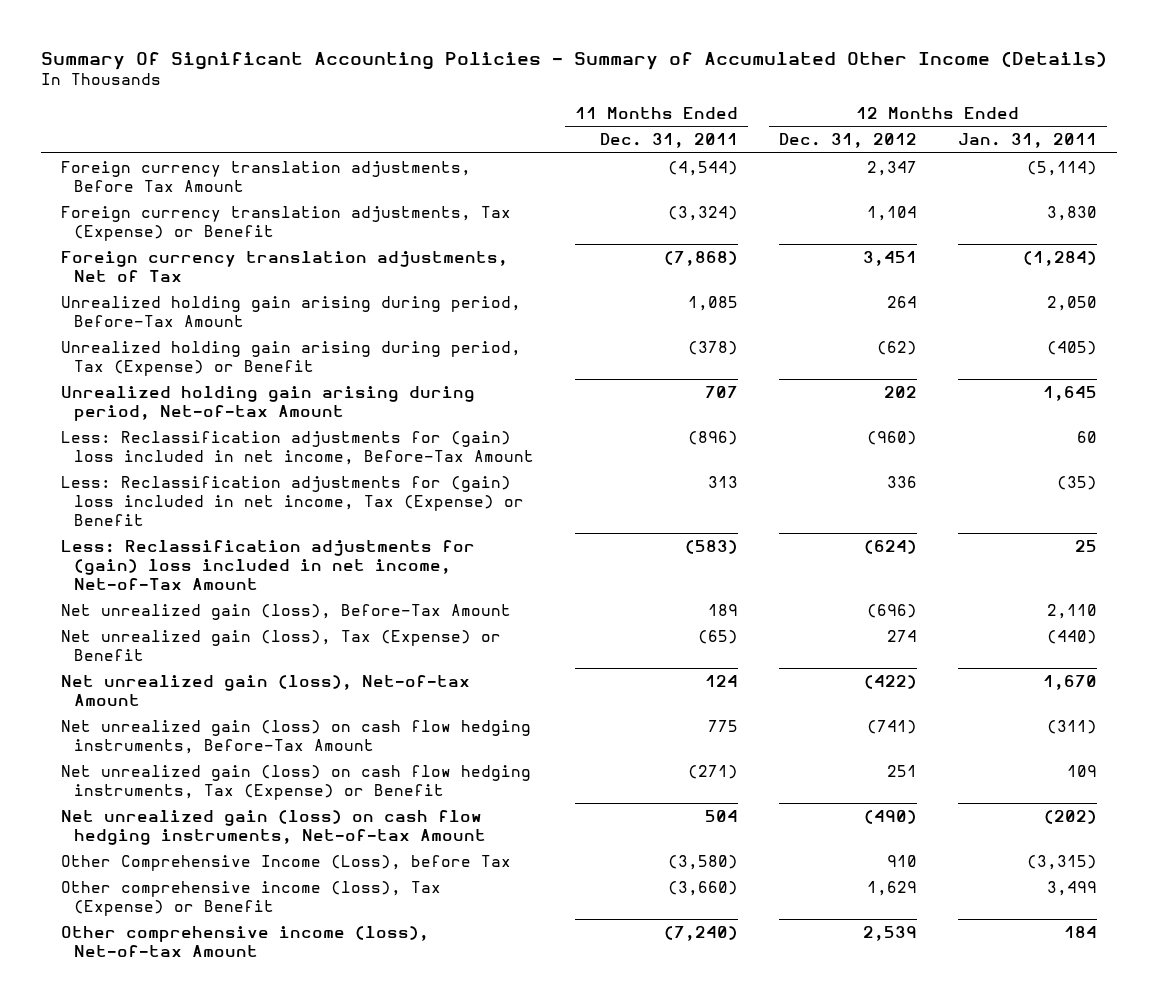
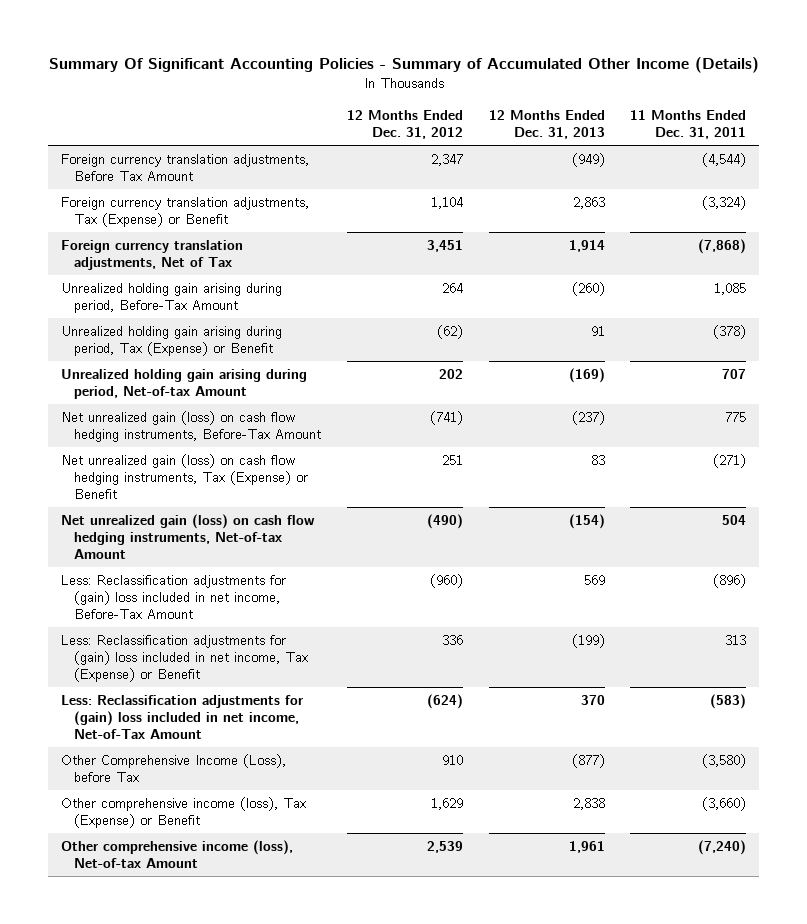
[957,133,1097,149] Jan. 31, 2011 -> none
none -> [488,110,605,140] 12 Months Ended Dec. 31, 2013
[61,603,512,620] Net unrealized gain (loss), Before-Tax Amount -> none
[61,629,502,661] Net unrealized gain (loss), Tax (Expense) or Benefit -> none
[61,674,471,706] Net unrealized gain (loss), Net-of-tax Amount -> none
[61,430,535,465] Less: Reclassification adjustments for (gain) loss included in net income, Before-Tax Amount -> [60,574,286,619] Less: Reclassification adjustments for (gain) loss included in net income, Before-Tax Amount
[61,475,525,527] Less: Reclassification adjustments for (gain) loss included in net income, Tax (Expense) or Benefit -> [60,634,309,682] Less: Reclassification adjustments for (gain) loss included in net income, Tax (Expense) or Benefit
[61,539,476,591] Less: Reclassification adjustments for (gain) loss included in net income, Net-of-Tax Amount -> [60,694,303,739] Less: Reclassification adjustments for (gain) loss included in net income, Net-of-Tax Amount

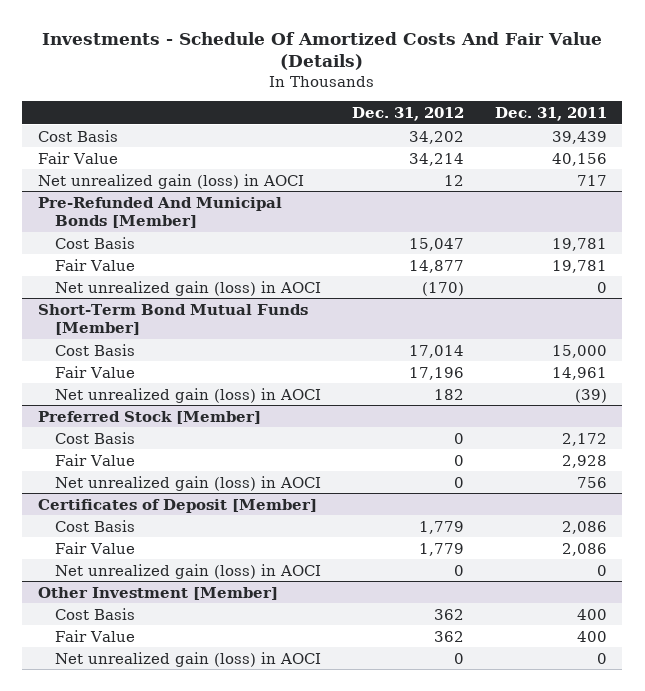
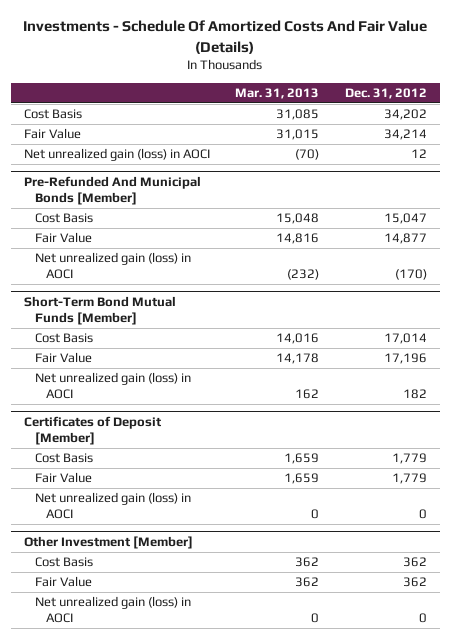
[495,106,608,121] Dec. 31, 2011 -> none
none -> [235,87,320,99] Mar. 31, 2013
[37,410,261,424] Preferred Stock [Member] -> none
[55,431,136,444] Cost Basis -> none
[55,453,136,466] Fair Value -> none
[55,475,322,491] Net unrealized gain (loss) in AOCI -> none

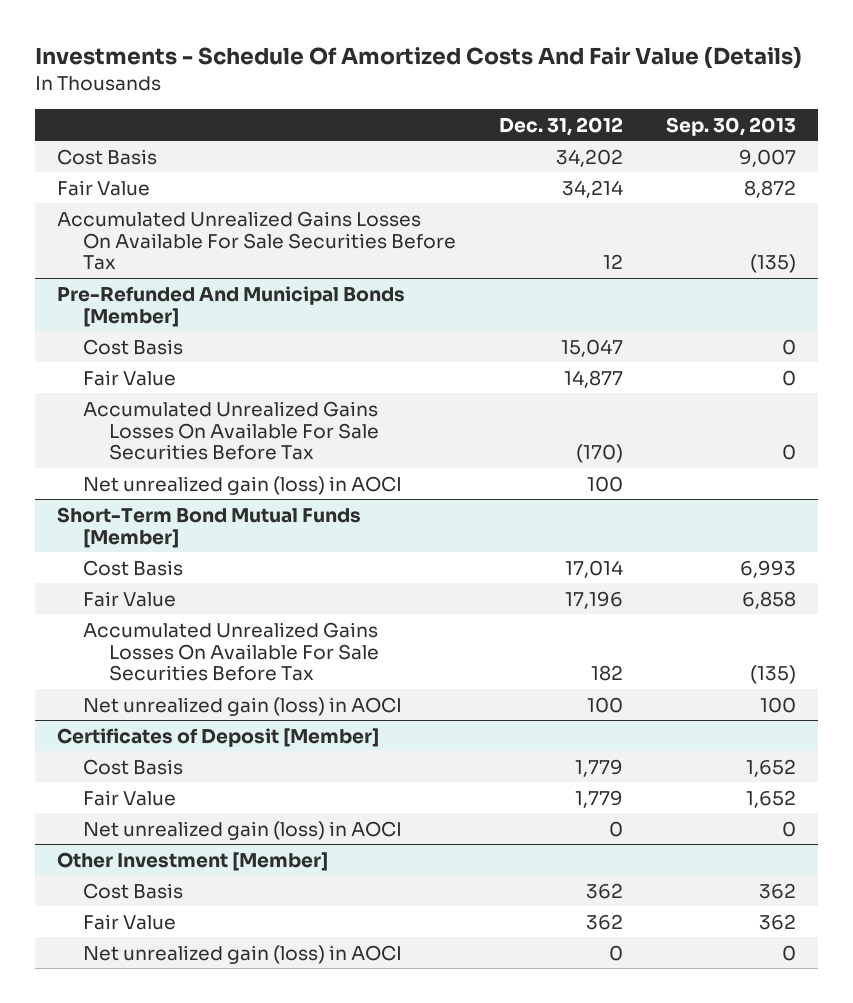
[235,87,320,99] Mar. 31, 2013 -> none
none -> [666,116,797,136] Sep. 30, 2013
[23,148,210,162] Net unrealized gain (loss) in AOCI -> [56,210,456,271] Accumulated Unrealized Gains Losses On Available For Sale Securities Before Tax
none -> [82,400,380,461] Accumulated Unrealized Gains Losses On Available For Sale Securities Before Tax
[394,269,427,281] (170) -> [587,475,624,492] 100
none -> [82,621,380,682] Accumulated Unrealized Gains Losses On Available For Sale Securities Before Tax
[402,389,427,400] 182 -> [587,696,624,713] 100

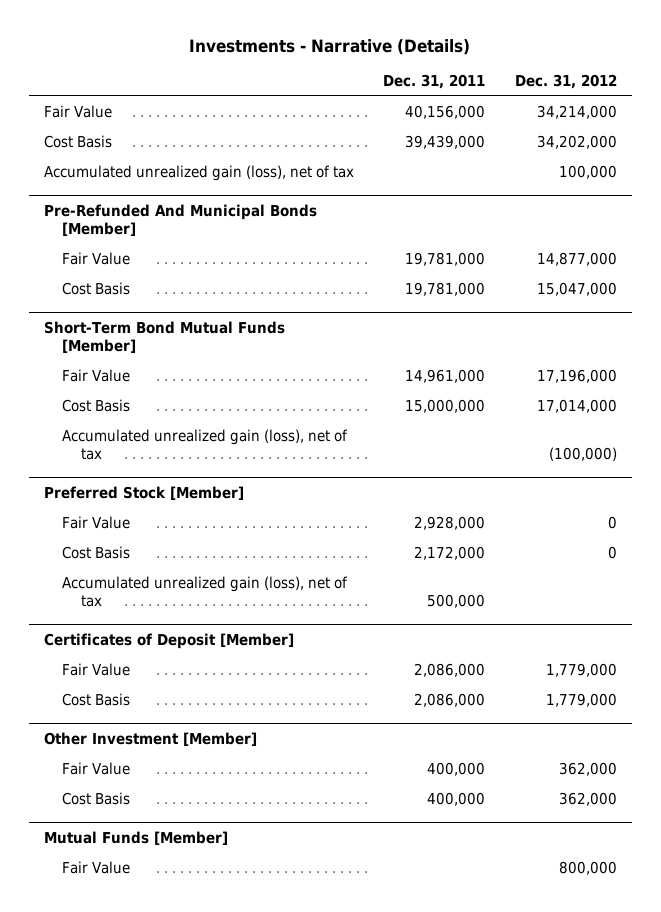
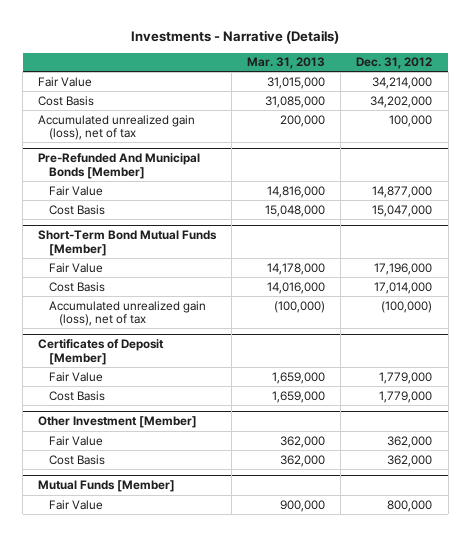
[383,74,486,90] Dec. 31, 2011 -> none
none -> [247,57,326,70] Mar. 31, 2013
[43,486,244,501] Preferred Stock [Member] -> none
[62,516,131,530] Fair Value -> none
[62,546,131,560] Cost Basis -> none
[62,576,349,608] Accumulated unrealized gain (loss), net of tax -> none

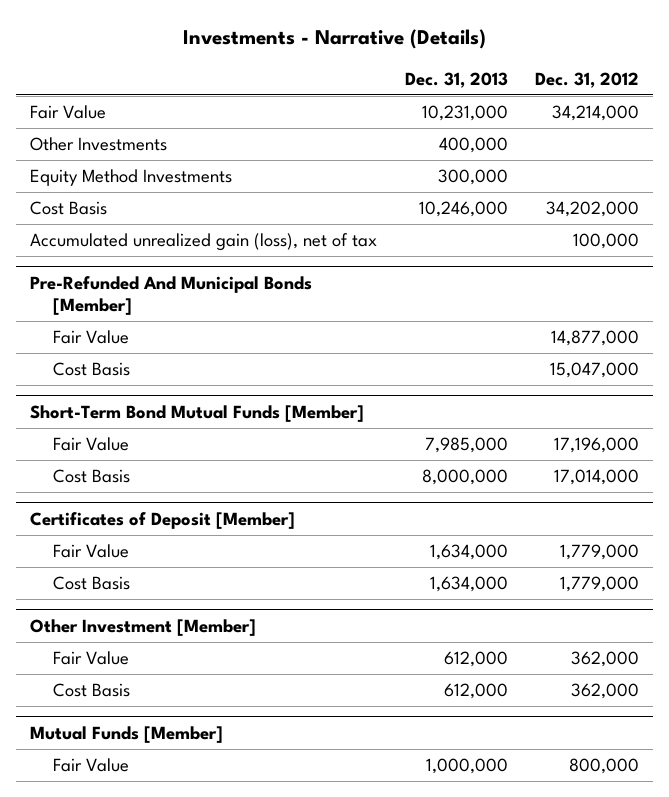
[247,57,326,70] Mar. 31, 2013 -> none
none -> [404,71,508,88] Dec. 31, 2013
none -> [29,137,167,152] Other Investments
none -> [29,169,232,187] Equity Method Investments
[48,300,206,327] Accumulated unrealized gain (loss), net of tax -> none

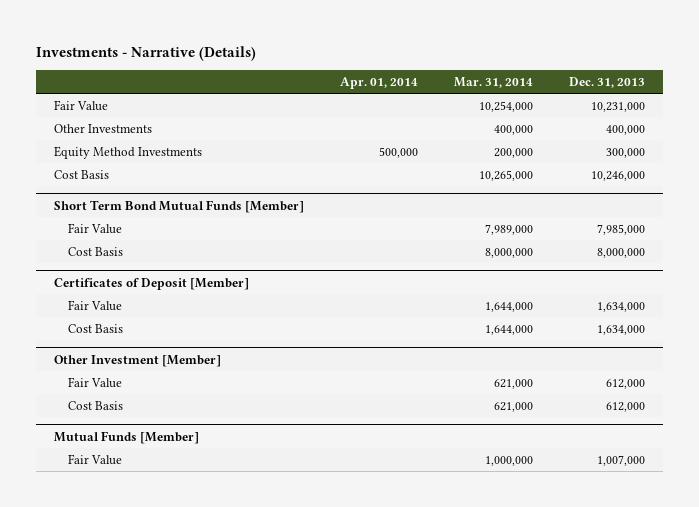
[535,71,640,88] Dec. 31, 2012 -> none
none -> [340,76,419,89] Apr. 01, 2014
none -> [453,76,533,88] Mar. 31, 2014
[29,233,377,252] Accumulated unrealized gain (loss), net of tax -> none
[29,275,312,315] Pre-Refunded And Municipal Bonds [Member] -> none
[53,330,130,345] Fair Value -> none
[53,362,131,377] Cost Basis -> none
[29,404,364,422] Short-Term Bond Mutual Funds [Member] -> [54,199,305,213] Short Term Bond Mutual Funds [Member]
[425,758,508,775] 1,000,000 -> [596,454,645,466] 1,007,000

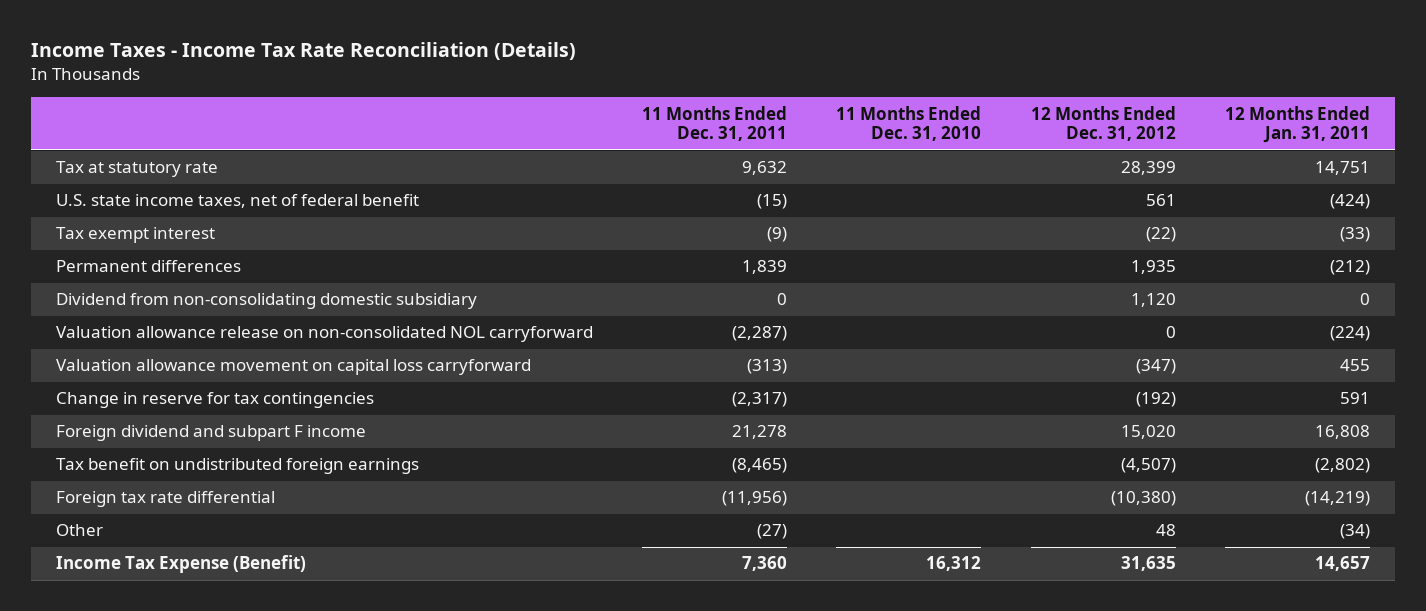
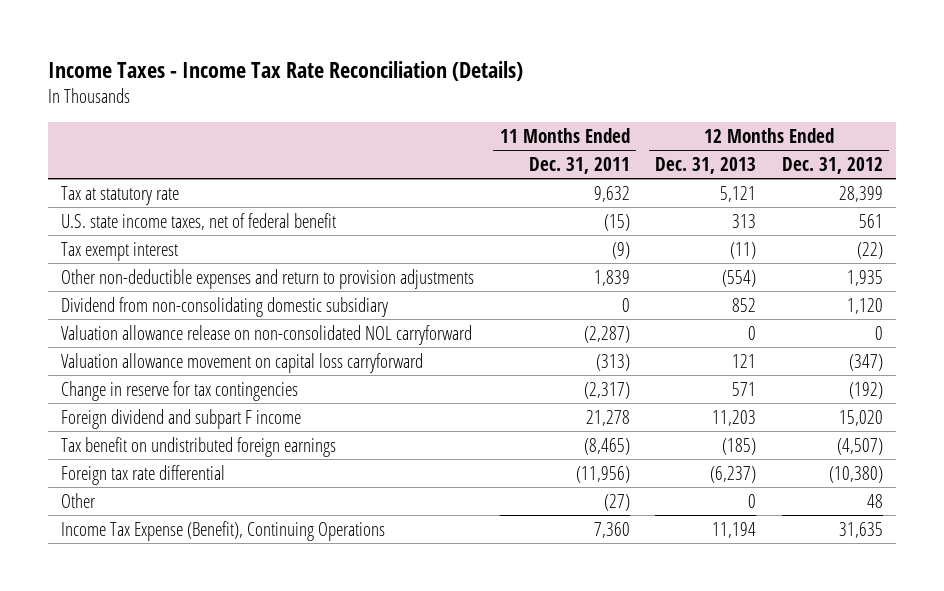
[836,105,982,142] 11 Months Ended Dec. 31, 2010 -> none
[1224,105,1370,144] 12 Months Ended Jan. 31, 2011 -> none
none -> [655,157,757,175] Dec. 31, 2013
[55,260,241,273] Permanent differences -> [60,268,474,289] Other non-deductible expenses and return to provision adjustments
[55,555,306,574] Income Tax Expense (Benefit) -> [60,520,385,541] Income Tax Expense (Benefit), Continuing Operations

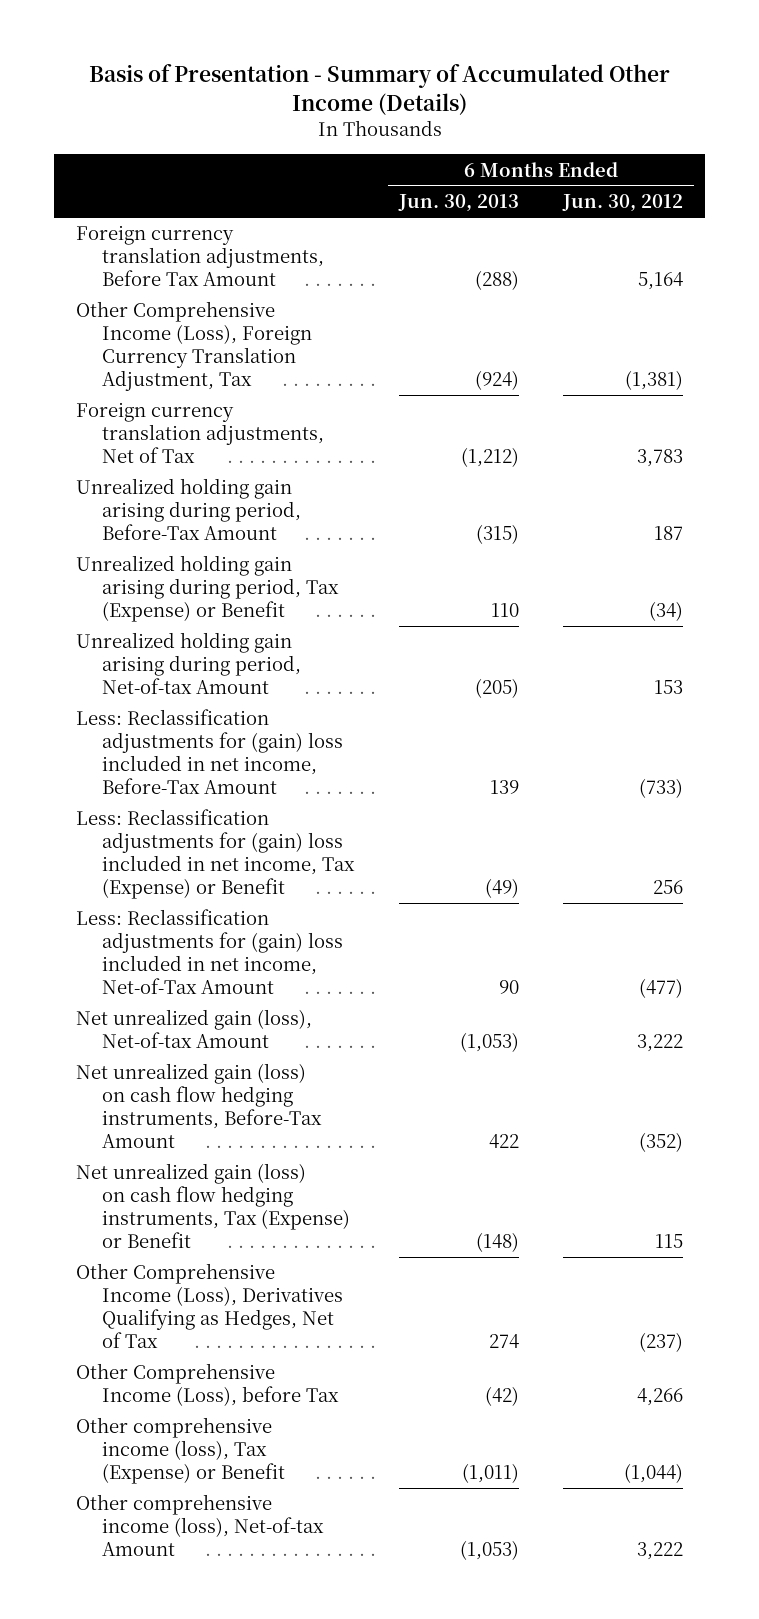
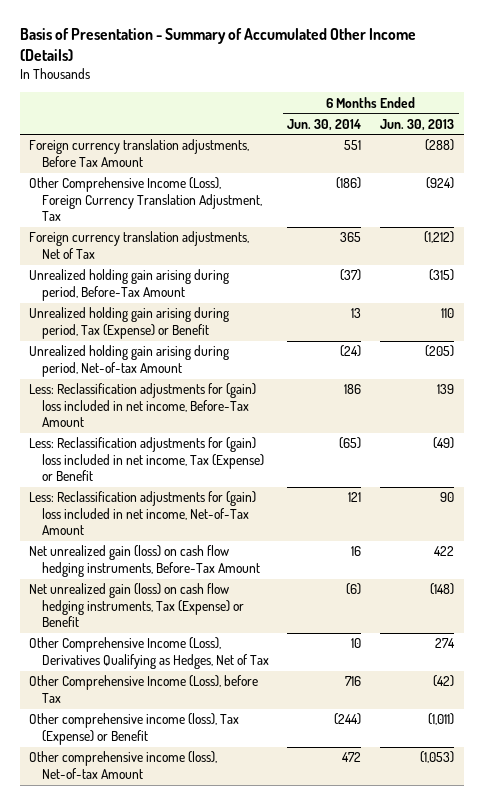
[562,194,684,213] Jun. 30, 2012 -> none
none -> [287,118,362,131] Jun. 30, 2014
[76,1009,313,1049] Net unrealized gain (loss), Net-of-tax Amount -> none

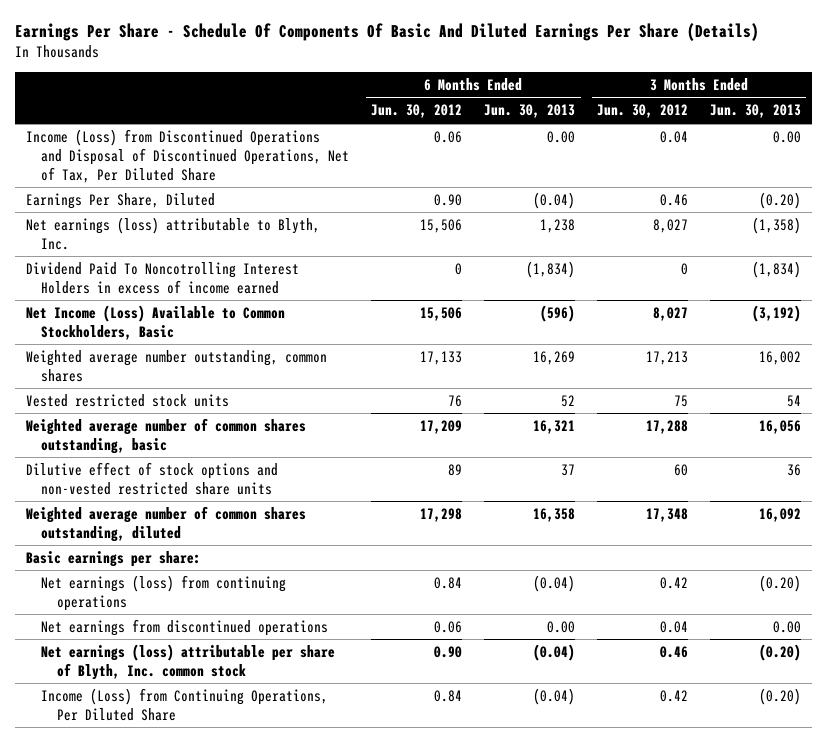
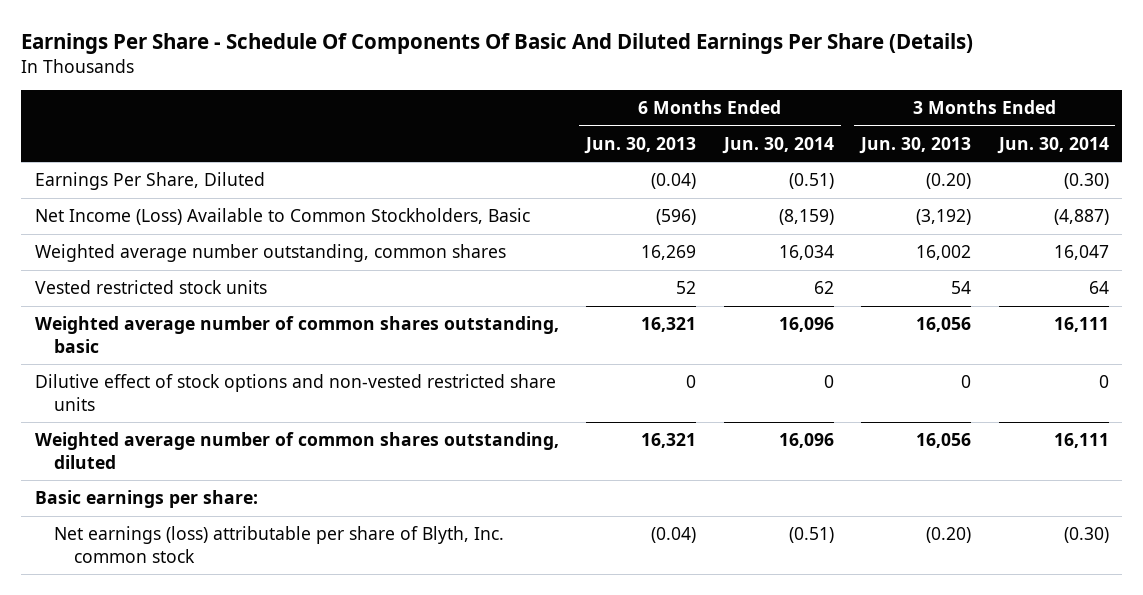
[371,104,463,119] Jun. 30, 2012 -> none
[597,104,689,119] Jun. 30, 2012 -> none
none -> [721,136,834,154] Jun. 30, 2014
none -> [996,136,1109,154] Jun. 30, 2014
[25,128,350,183] Income (Loss) from Discontinued Operations and Disposal of Discontinued Operations, Net of Tax, Per Diluted Share -> none
[25,216,320,250] Net earnings (loss) attributable to Blyth, Inc. -> none
[25,261,299,294] Dividend Paid To Noncotrolling Interest Holders in excess of income earned -> none
[561,463,576,476] 37 -> [686,375,697,389] 0
[786,463,801,476] 36 -> [961,375,972,389] 0
[533,507,576,522] 16,358 -> [641,433,697,449] 16,321
[758,507,801,522] 16,092 -> [916,433,972,449] 16,056
[41,574,287,611] Net earnings (loss) from continuing operations -> none
[41,618,329,636] Net earnings from discontinued operations -> none
[41,687,329,721] Income (Loss) from Continuing Operations, Per Diluted Share -> none

